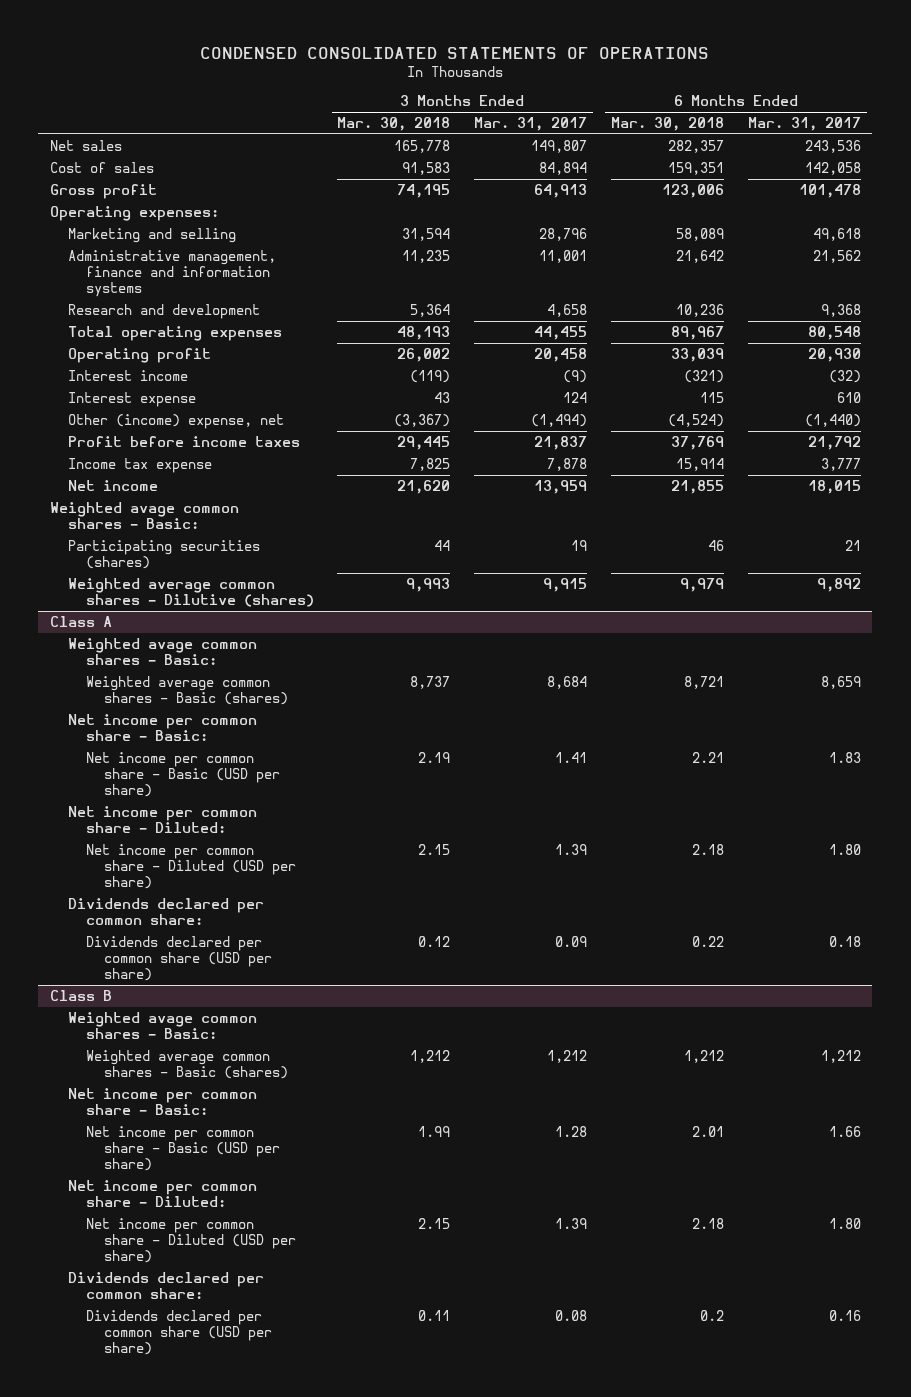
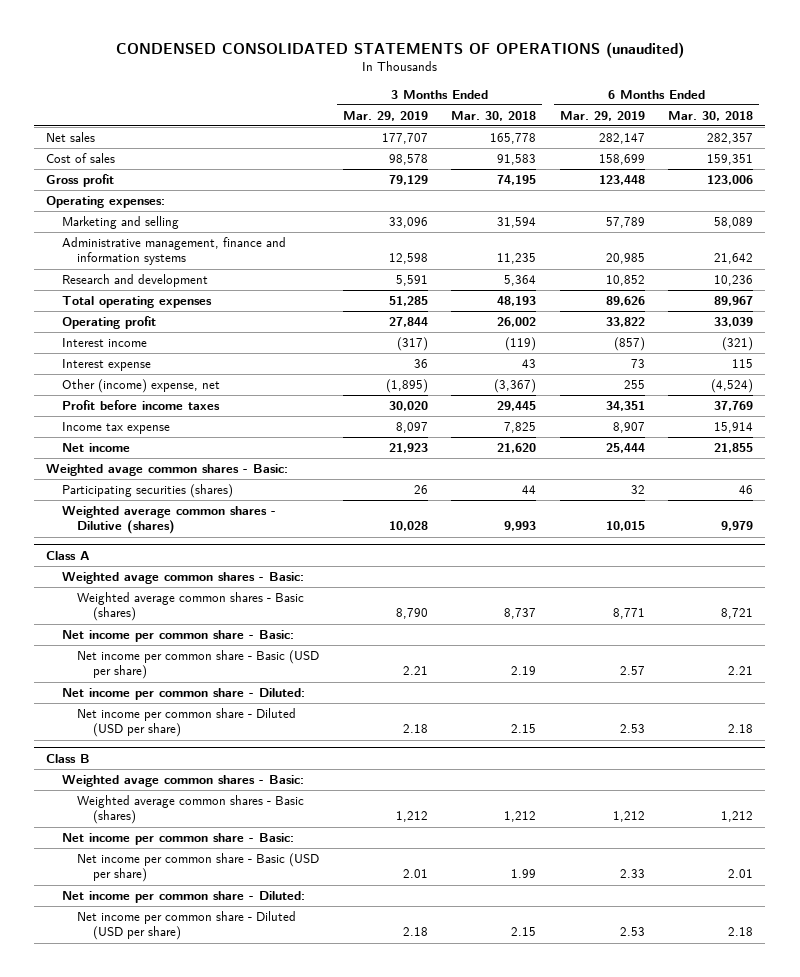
[200,46,710,59] CONDENSED CONSOLIDATED STATEMENTS OF OPERATIONS -> [115,41,684,58] CONDENSED CONSOLIDATED STATEMENTS OF OPERATIONS (unaudited)
[474,116,588,131] Mar. 31, 2017 -> none
[747,116,861,131] Mar. 31, 2017 -> none
none -> [342,110,428,121] Mar. 29, 2019
none -> [559,110,645,121] Mar. 29, 2019
[67,897,264,926] Dividends declared per common share: -> none
[85,935,272,982] Dividends declared per common share (USD per share) -> none
[67,1271,264,1300] Dividends declared per common share: -> none
[85,1309,272,1356] Dividends declared per common share (USD per share) -> none

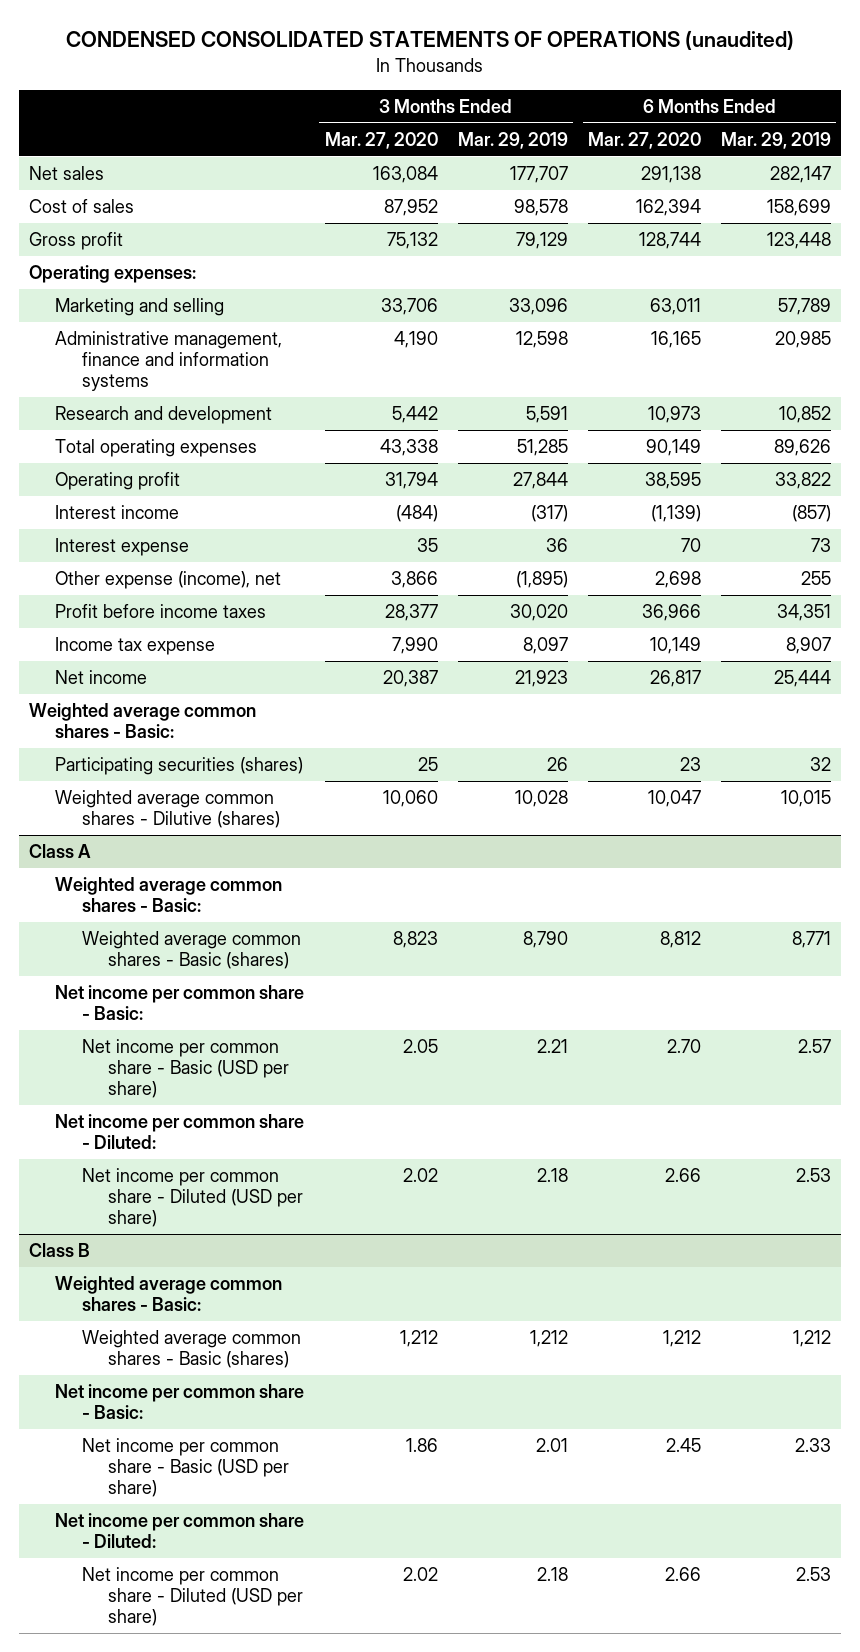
[451,110,537,121] Mar. 30, 2018 -> none
[668,110,754,121] Mar. 30, 2018 -> none
none -> [324,132,438,150] Mar. 27, 2020
none -> [587,132,701,150] Mar. 27, 2020
[61,379,220,394] Other (income) expense, net -> [55,571,282,590] Other expense (income), net
[46,464,289,477] Weighted avage common shares - Basic: -> [28,703,256,739] Weighted average common shares - Basic:
[61,572,304,585] Weighted avage common shares - Basic: -> [55,877,283,913] Weighted average common shares - Basic:
[61,775,304,788] Weighted avage common shares - Basic: -> [55,1276,283,1312] Weighted average common shares - Basic:

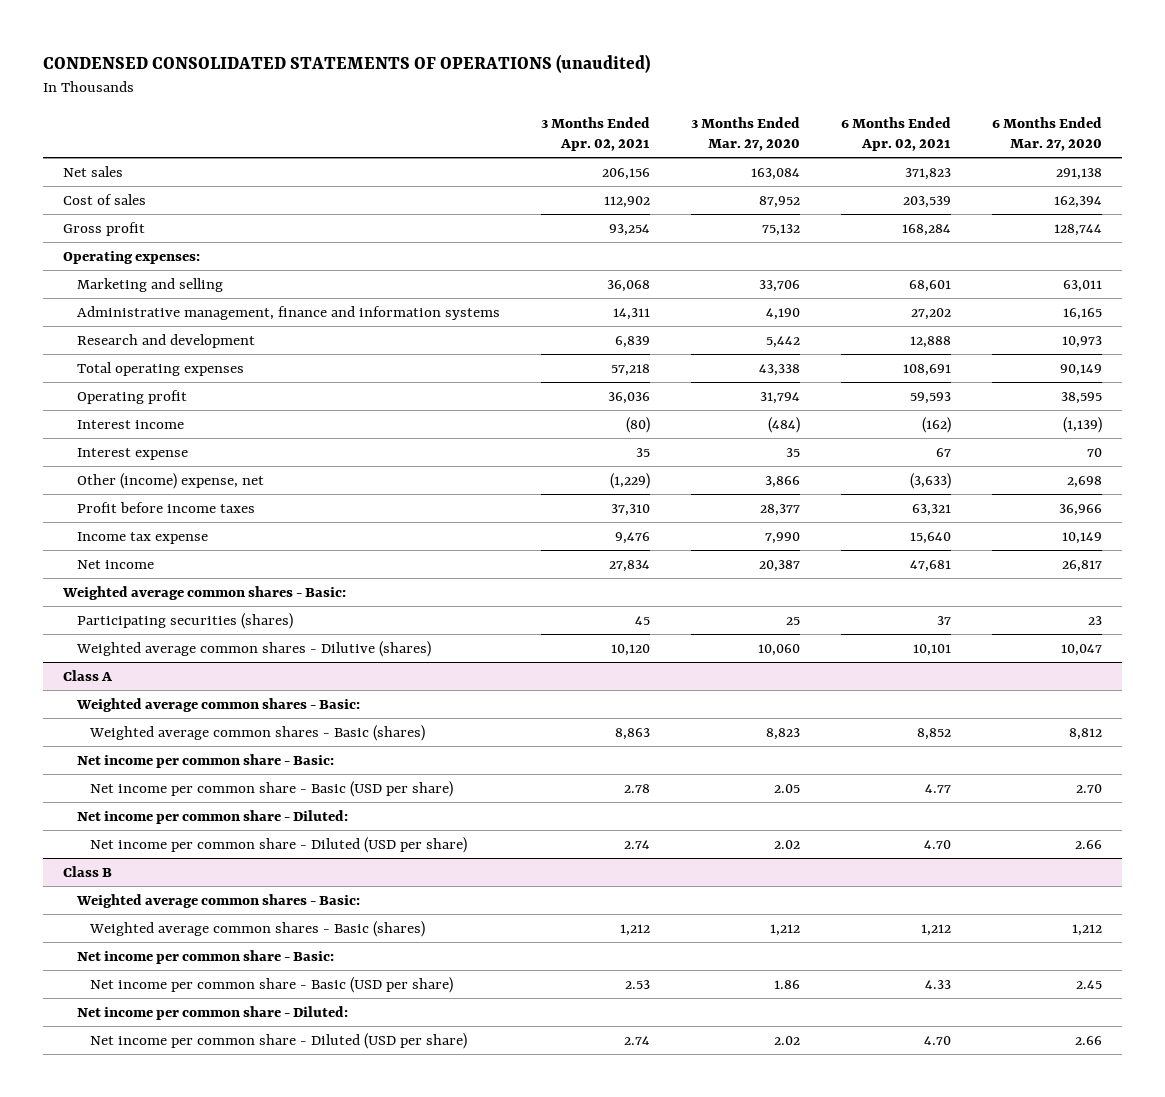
[457,132,568,150] Mar. 29, 2019 -> none
[721,132,832,150] Mar. 29, 2019 -> none
none -> [540,116,650,152] 3 Months Ended Apr. 02, 2021
none -> [840,116,951,152] 6 Months Ended Apr. 02, 2021
[55,571,282,590] Other expense (income), net -> [76,472,264,489] Other (income) expense, net

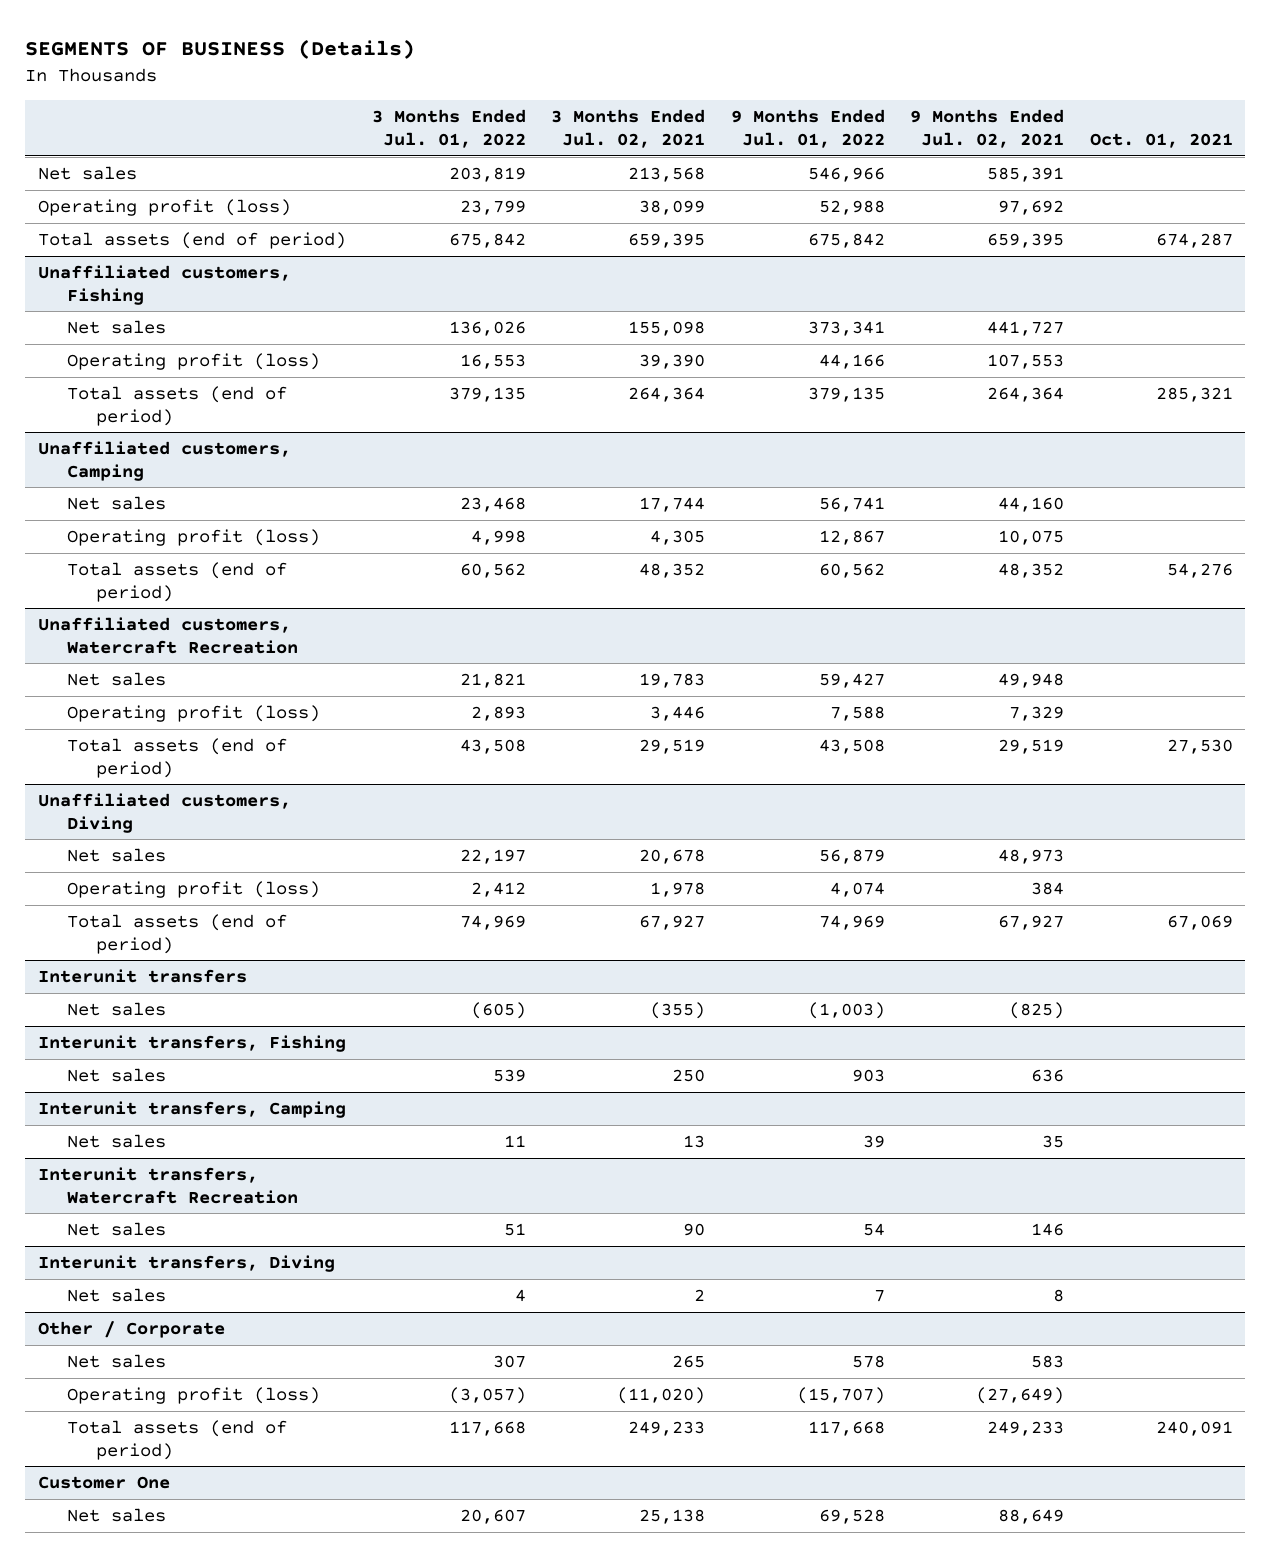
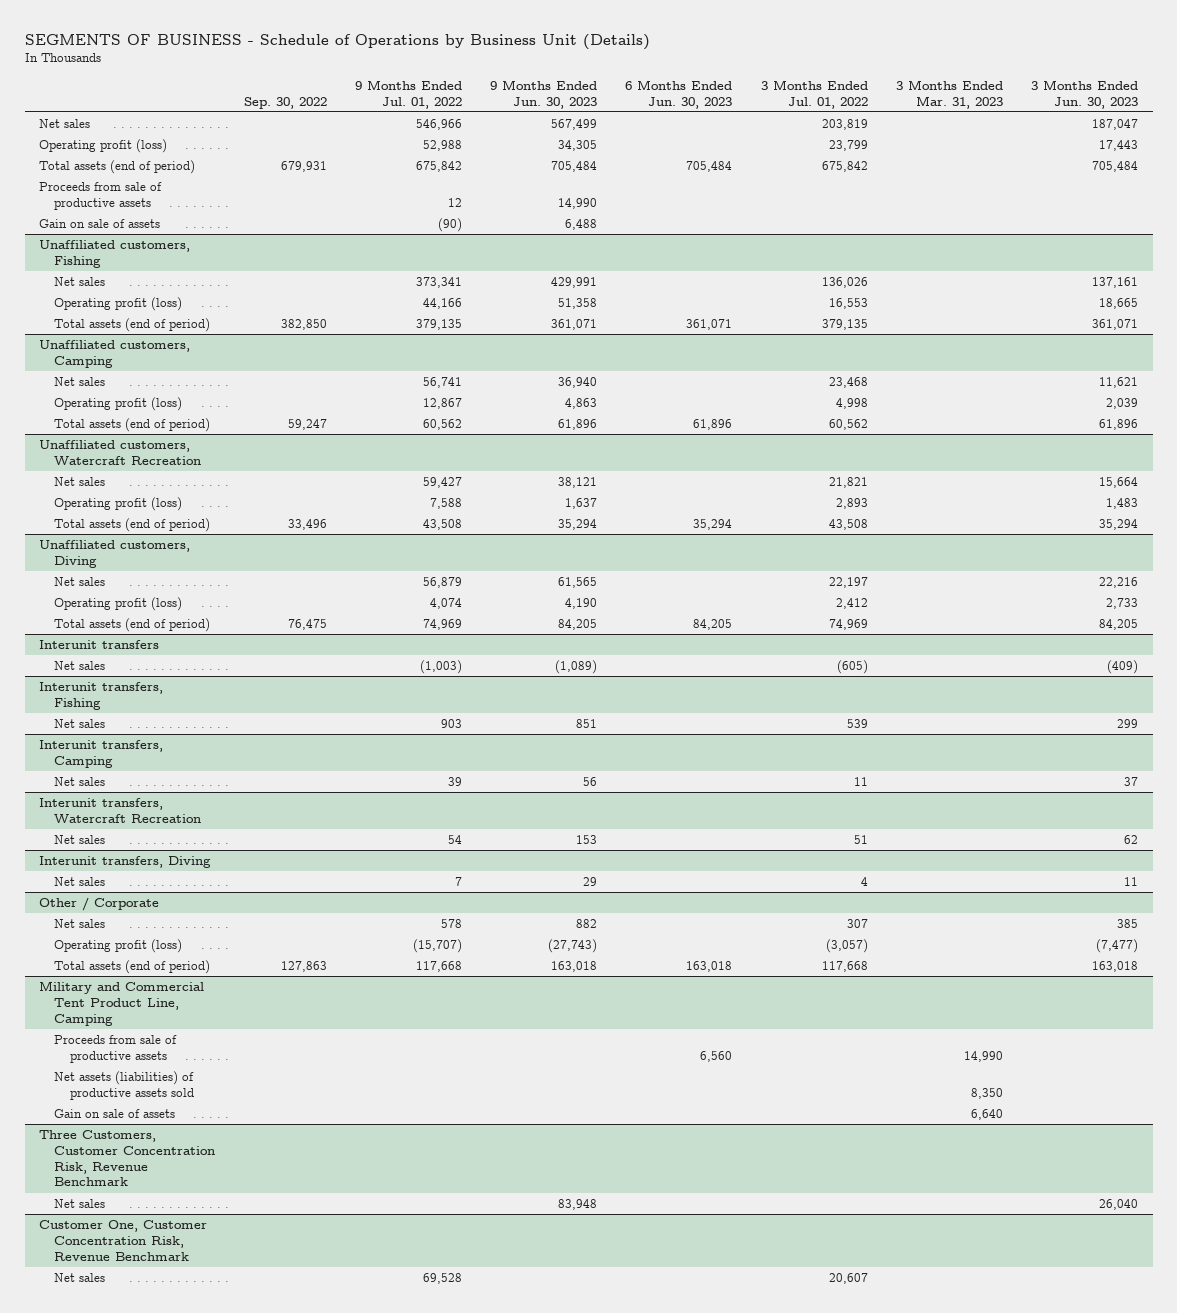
[25,39,416,60] SEGMENTS OF BUSINESS (Details) -> [24,33,650,50] SEGMENTS OF BUSINESS - Schedule of Operations by Business Unit (Details)
[551,109,706,148] 3 Months Ended Jul. 02, 2021 -> none
[910,109,1065,148] 9 Months Ended Jul. 02, 2021 -> none
[1089,132,1233,148] Oct. 01, 2021 -> none
none -> [243,96,327,109] Sep. 30, 2022
none -> [490,79,598,109] 9 Months Ended Jun. 30, 2023
none -> [625,79,733,109] 6 Months Ended Jun. 30, 2023
none -> [896,79,1004,109] 3 Months Ended Mar. 31, 2023
none -> [1031,79,1139,109] 3 Months Ended Jun. 30, 2023
none -> [38,181,162,210] Proceeds from sale of productive assets
none -> [38,218,160,228] Gain on sale of assets
[38,1475,171,1489] Customer One -> none
none -> [38,980,204,1026] Military and Commercial Tent Product Line, Camping
none -> [54,1034,178,1063] Proceeds from sale of productive assets
none -> [54,1070,195,1100] Net assets (liabilities) of productive assets sold
none -> [54,1108,176,1118] Gain on sale of assets
none -> [38,1129,216,1187] Three Customers, Customer Concentration Risk, Revenue Benchmark
none -> [54,1198,106,1208] Net sales
none -> [38,1219,207,1261] Customer One, Customer Concentration Risk, Revenue Benchmark

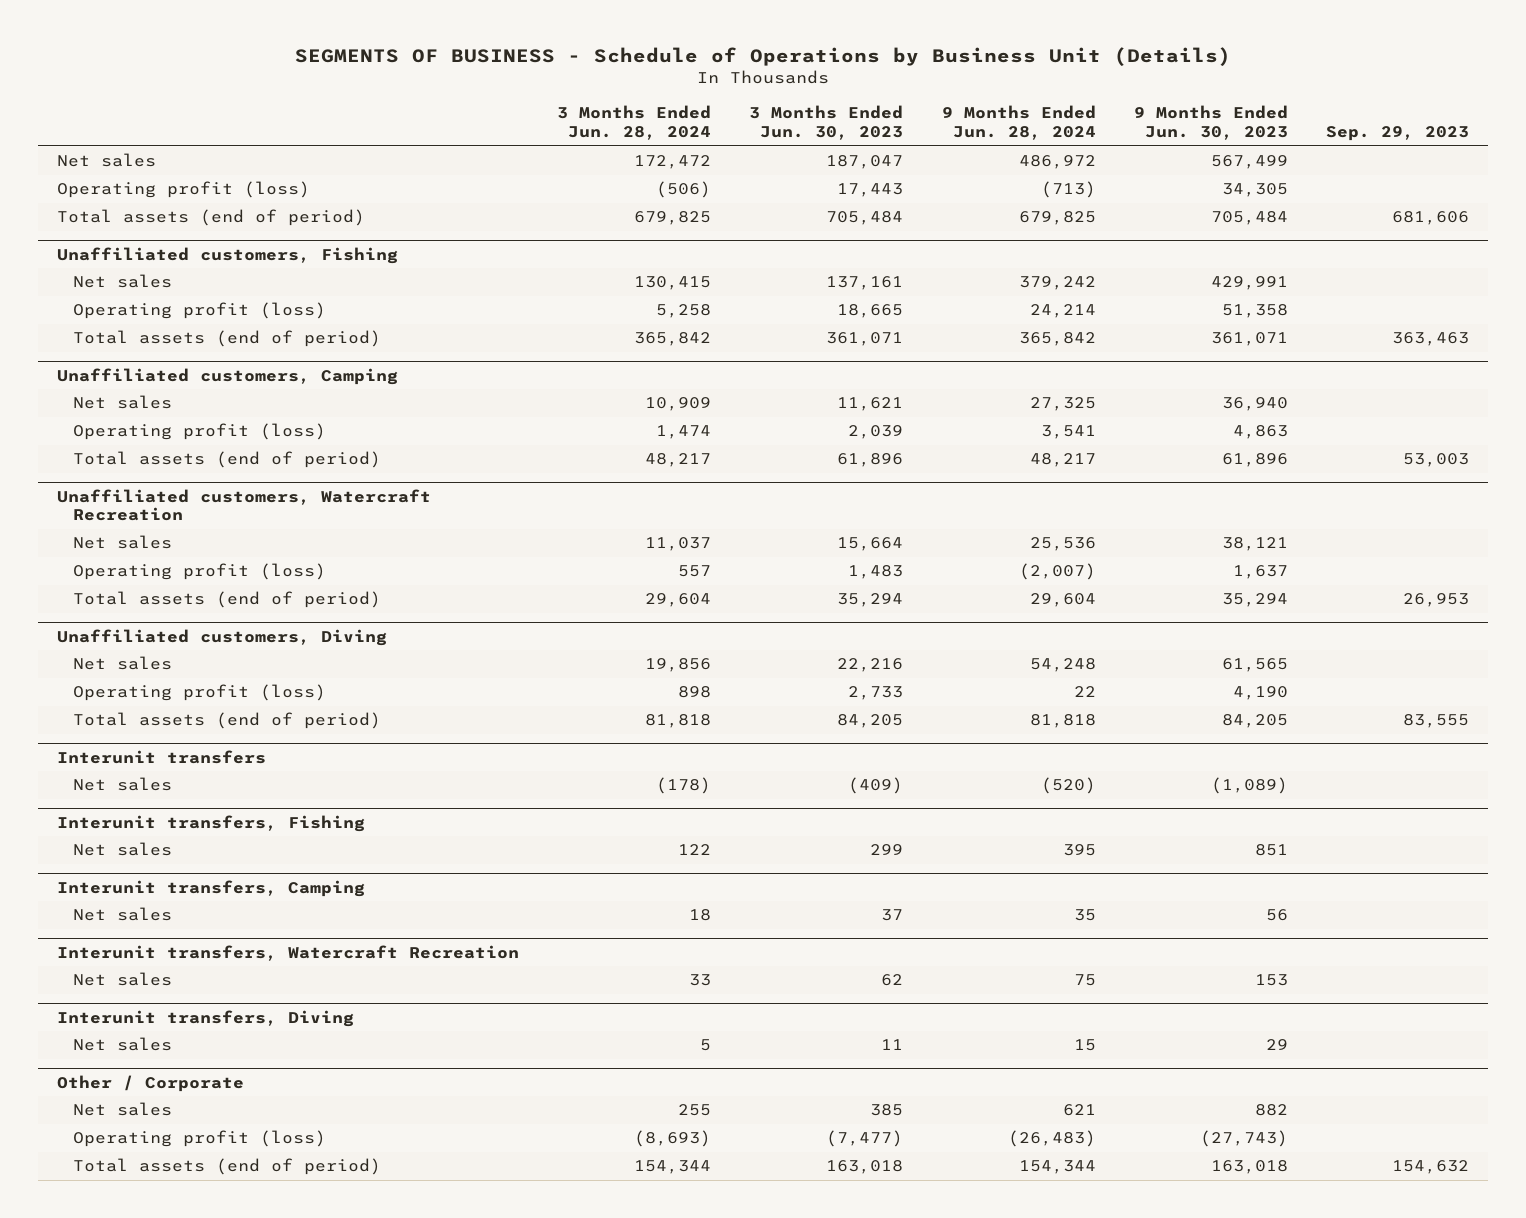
[243,96,327,109] Sep. 30, 2022 -> none
[354,79,462,109] 9 Months Ended Jul. 01, 2022 -> none
[625,79,733,109] 6 Months Ended Jun. 30, 2023 -> none
[760,79,868,109] 3 Months Ended Jul. 01, 2022 -> none
[896,79,1004,109] 3 Months Ended Mar. 31, 2023 -> none
none -> [556,105,711,141] 3 Months Ended Jun. 28, 2024
none -> [941,105,1096,141] 9 Months Ended Jun. 28, 2024
none -> [1326,126,1470,142] Sep. 29, 2023
[38,181,162,210] Proceeds from sale of productive assets -> none
[38,218,160,228] Gain on sale of assets -> none
[38,980,204,1026] Military and Commercial Tent Product Line, Camping -> none
[54,1034,178,1063] Proceeds from sale of productive assets -> none
[54,1070,195,1100] Net assets (liabilities) of productive assets sold -> none
[54,1108,176,1118] Gain on sale of assets -> none
[38,1129,216,1187] Three Customers, Customer Concentration Risk, Revenue Benchmark -> none
[54,1198,106,1208] Net sales -> none
[38,1219,207,1261] Customer One, Customer Concentration Risk, Revenue Benchmark -> none
[54,1272,106,1282] Net sales -> none

